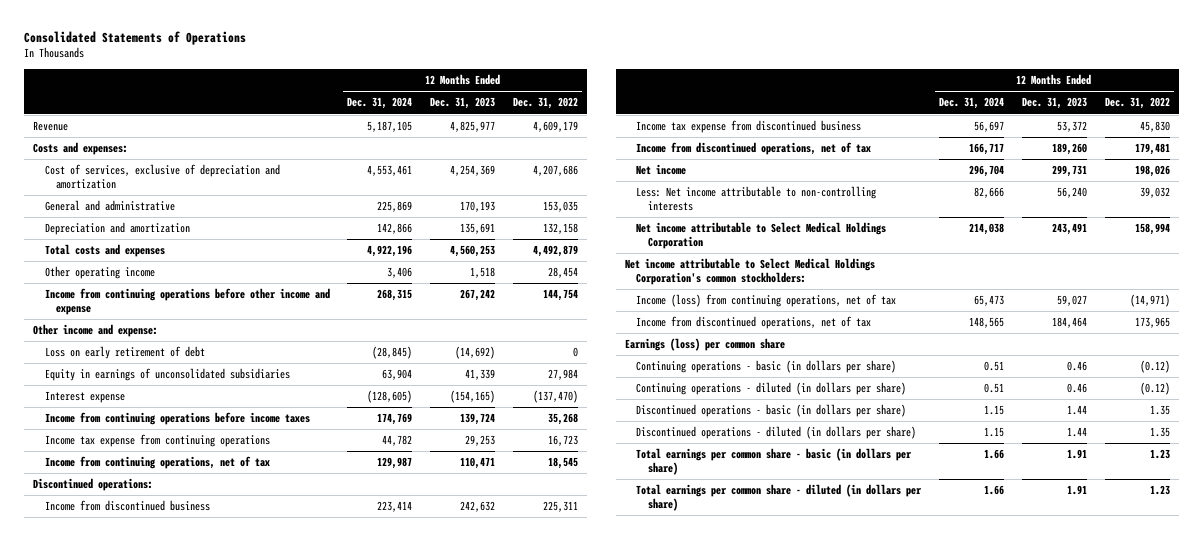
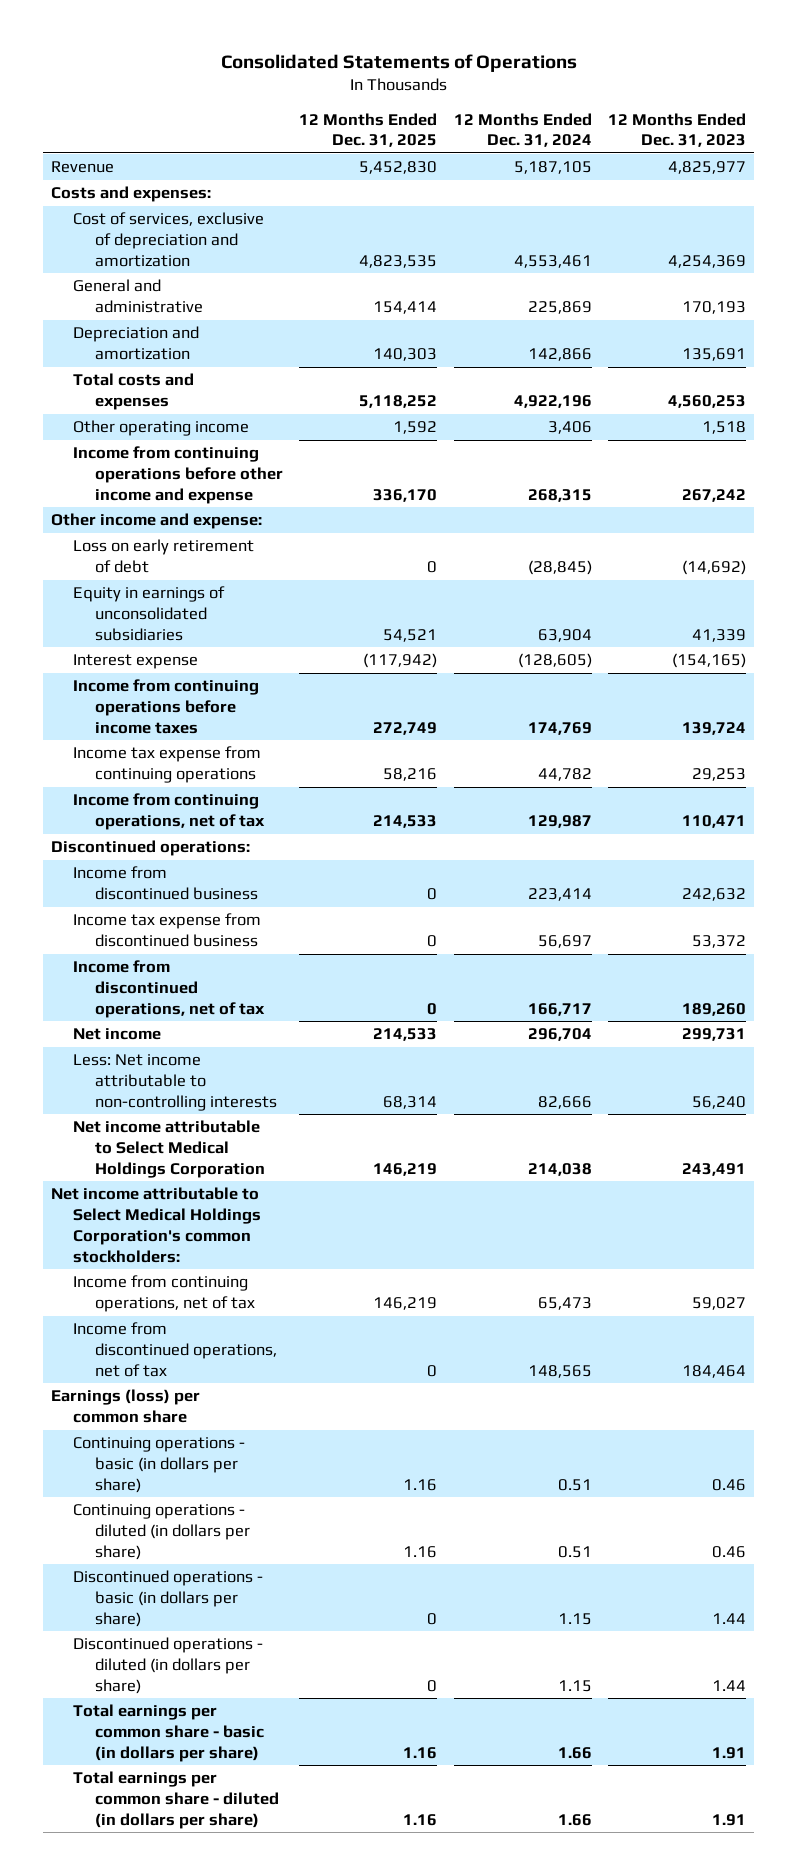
[512,97,578,110] Dec. 31, 2022 -> none
none -> [299,112,438,148] 12 Months Ended Dec. 31, 2025
[636,294,897,308] Income (loss) from continuing operations, net of tax -> [72,1275,255,1313] Income from continuing operations, net of tax

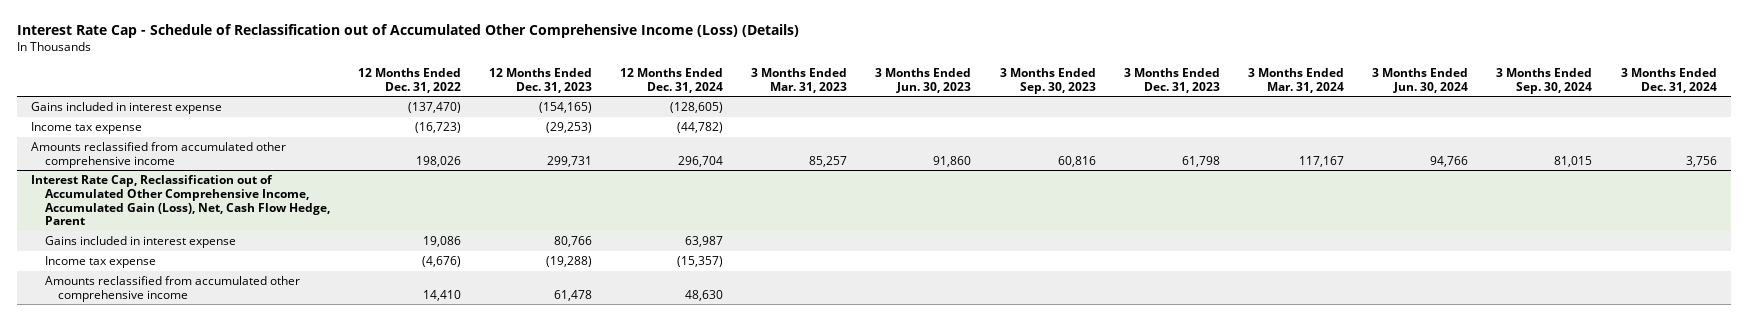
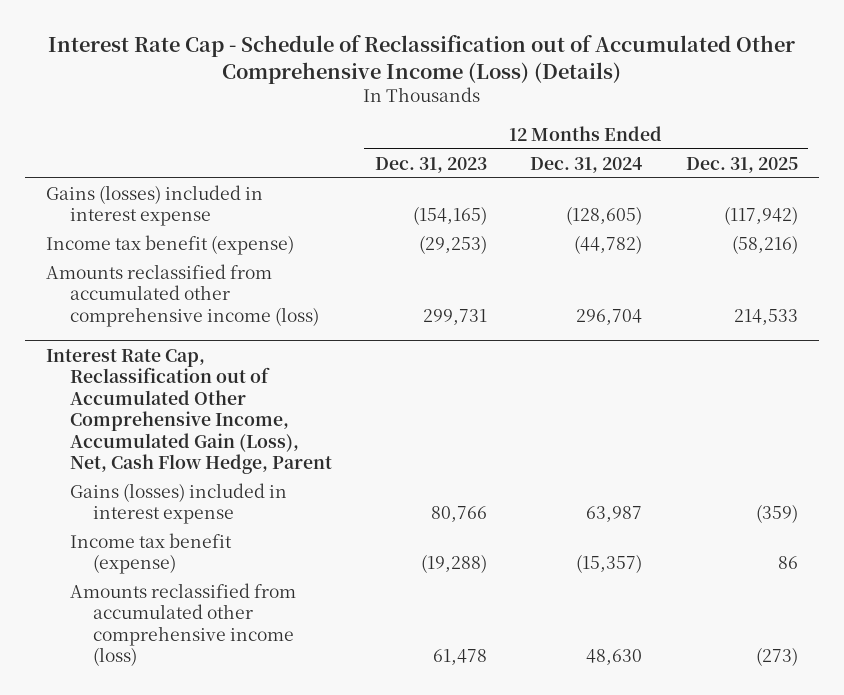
[357,67,461,93] 12 Months Ended Dec. 31, 2022 -> none
[751,67,848,93] 3 Months Ended Mar. 31, 2023 -> none
[875,67,972,93] 3 Months Ended Jun. 30, 2023 -> none
[999,67,1096,94] 3 Months Ended Sep. 30, 2023 -> none
[1123,67,1220,93] 3 Months Ended Dec. 31, 2023 -> none
[1248,67,1345,93] 3 Months Ended Mar. 31, 2024 -> none
[1372,67,1469,93] 3 Months Ended Jun. 30, 2024 -> none
[1496,67,1593,94] 3 Months Ended Sep. 30, 2024 -> none
[1620,67,1717,93] 3 Months Ended Dec. 31, 2024 -> none
none -> [685,156,798,173] Dec. 31, 2025
[30,101,222,114] Gains included in interest expense -> [46,184,264,227] Gains (losses) included in interest expense
[30,121,142,134] Income tax expense -> [46,234,295,255] Income tax benefit (expense)
[30,141,286,168] Amounts reclassified from accumulated other comprehensive income -> [46,263,319,327] Amounts reclassified from accumulated other comprehensive income (loss)
[44,235,236,248] Gains included in interest expense -> [69,482,287,525] Gains (losses) included in interest expense
[44,255,156,268] Income tax expense -> [69,532,232,575] Income tax benefit (expense)
[44,275,300,302] Amounts reclassified from accumulated other comprehensive income -> [69,582,296,667] Amounts reclassified from accumulated other comprehensive income (loss)

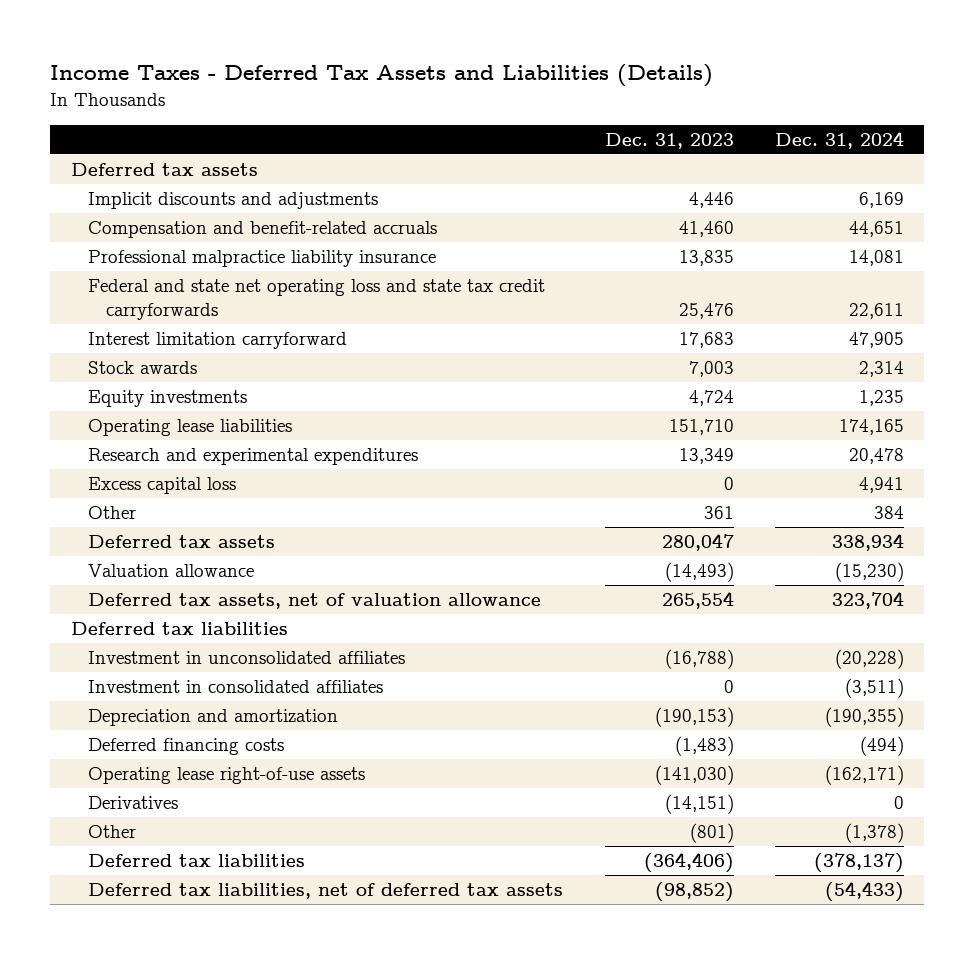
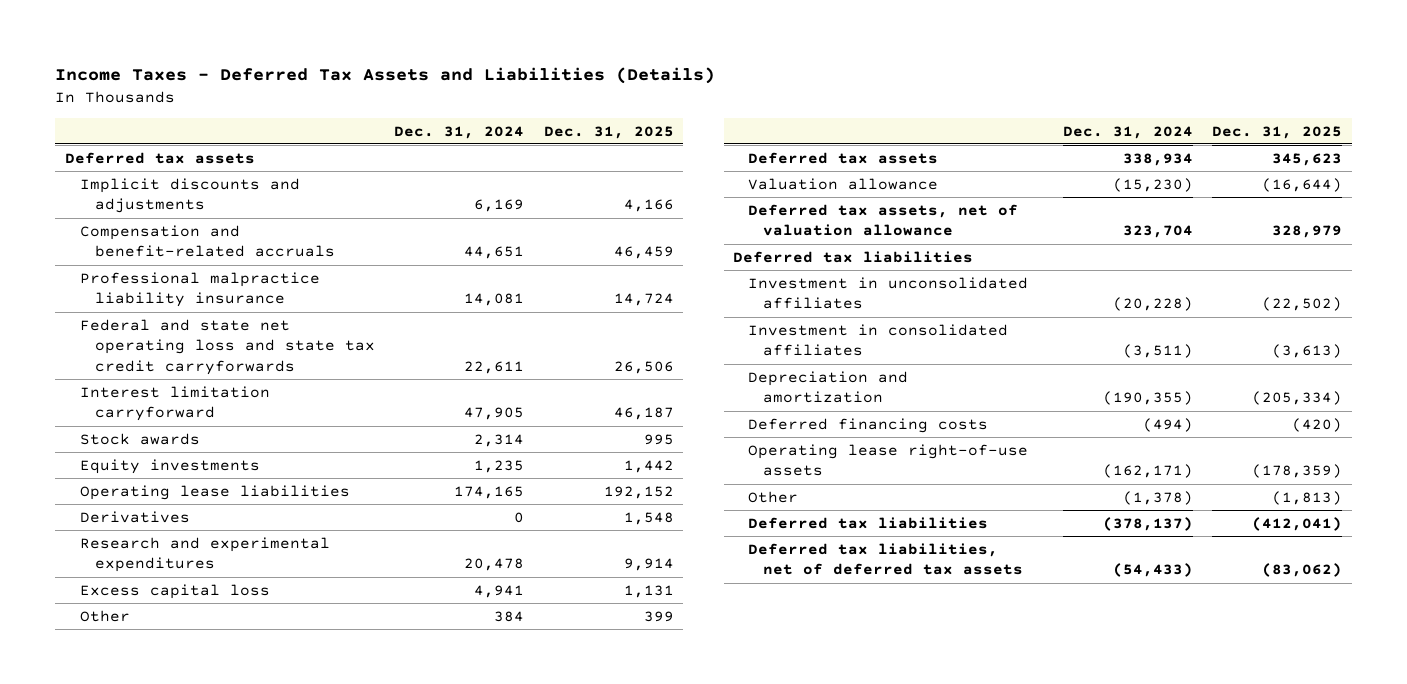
[604,132,734,149] Dec. 31, 2023 -> none
none -> [543,125,674,139] Dec. 31, 2025
[88,796,179,810] Derivatives -> [79,510,190,523] Derivatives

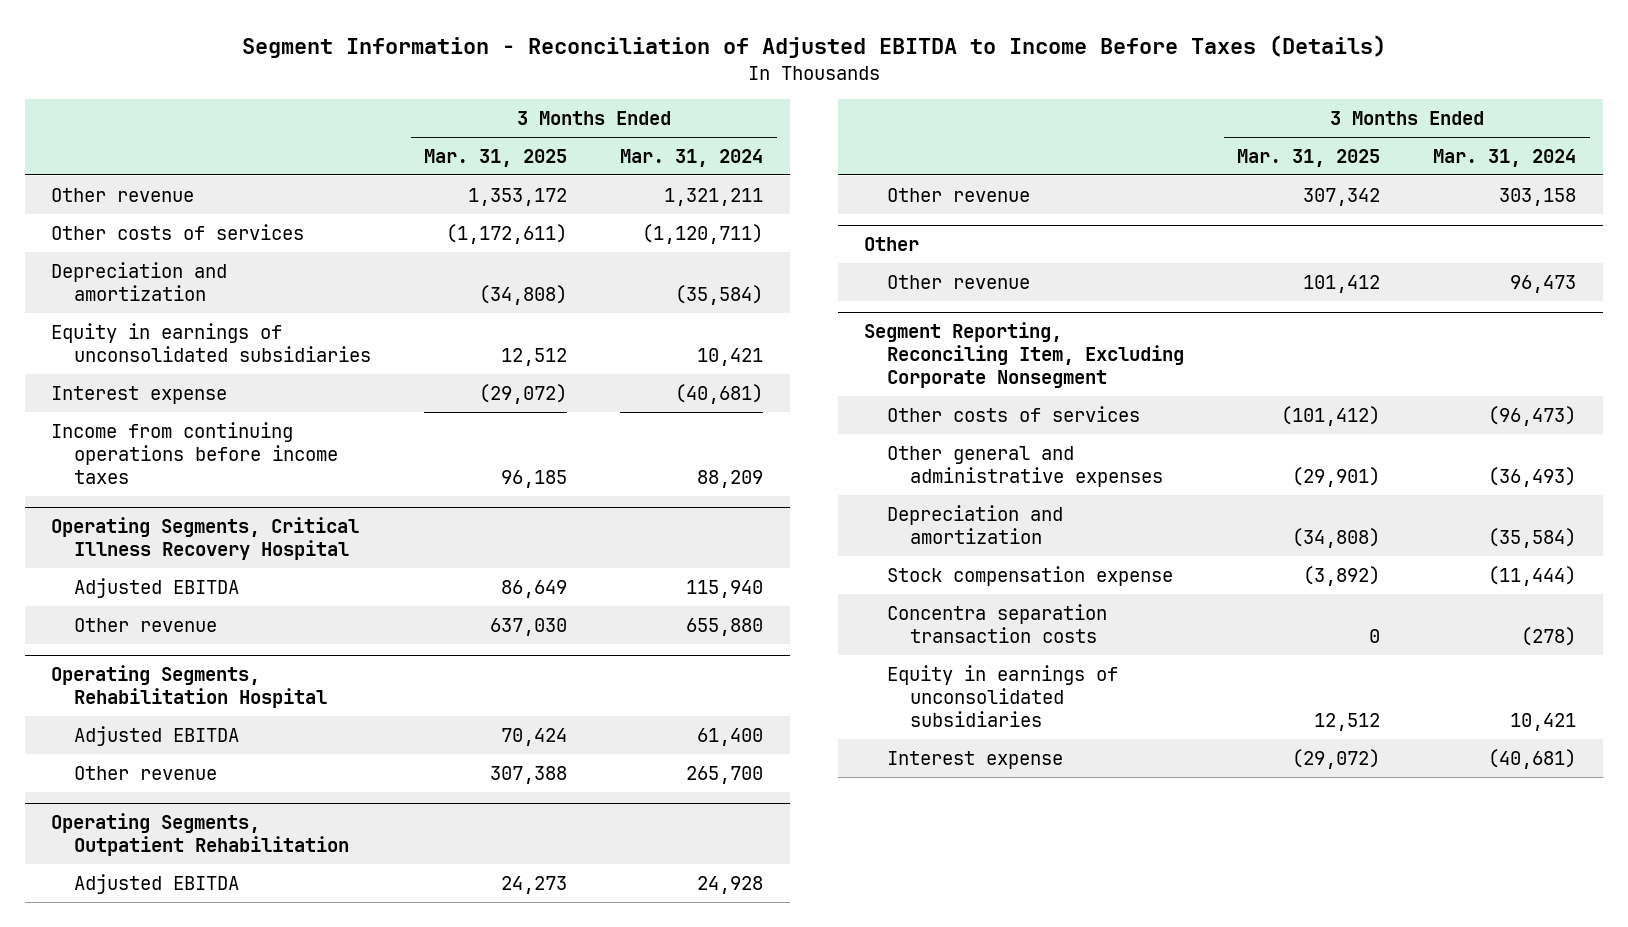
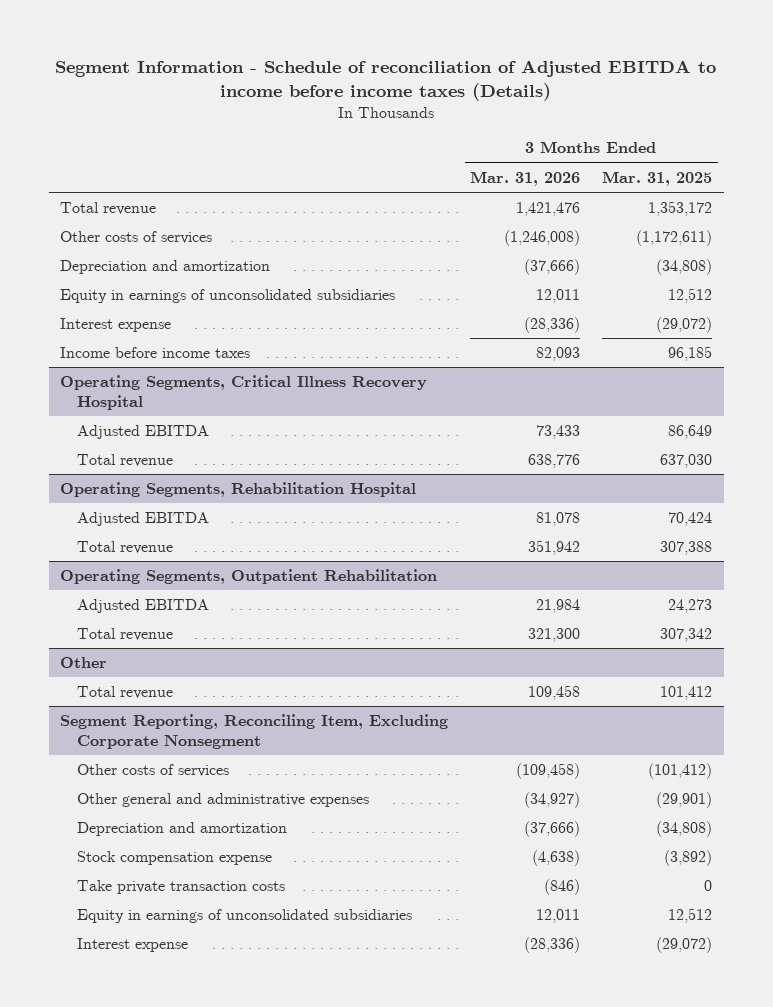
[241,35,1386,59] Segment Information - Reconciliation of Adjusted EBITDA to Income Before Taxes (Details) -> [55,60,717,102] Segment Information - Schedule of reconciliation of Adjusted EBITDA to income before income taxes (Details)
[620,148,764,167] Mar. 31, 2024 -> none
none -> [470,170,581,186] Mar. 31, 2026
[51,187,195,202] Other revenue -> [60,202,157,216] Total revenue
[51,421,339,484] Income from continuing operations before income taxes -> [60,347,251,359] Income before income taxes
[74,617,218,632] Other revenue -> [77,454,174,468] Total revenue
[74,765,218,780] Other revenue -> [77,541,174,555] Total revenue
[887,187,1031,202] Other revenue -> [77,628,174,642] Total revenue
[887,274,1031,289] Other revenue -> [77,686,174,700] Total revenue
[887,603,1108,643] Concentra separation transaction costs -> [77,880,286,895] Take private transaction costs

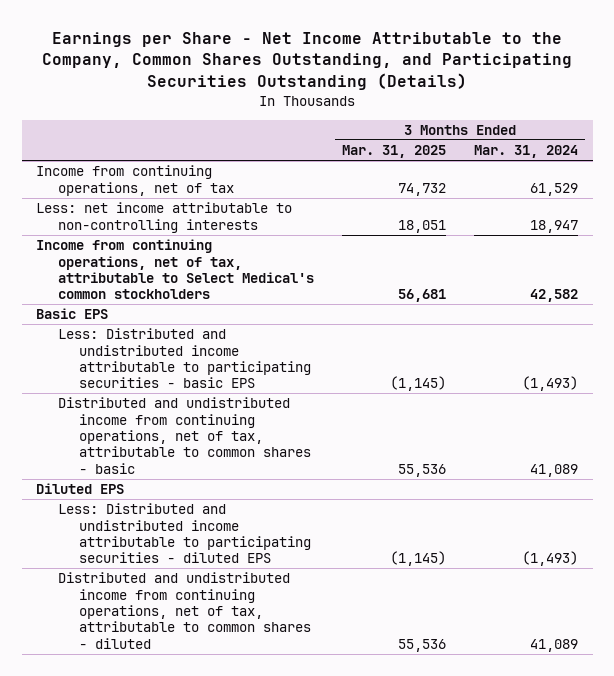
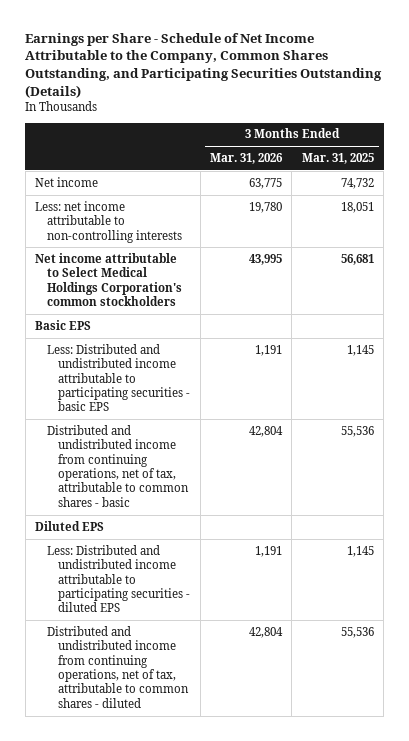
[42,31,573,90] Earnings per Share - Net Income Attributable to the Company, Common Shares Outstanding, and Participating Securities Outstanding (Details) -> [25,32,383,98] Earnings per Share - Schedule of Net Income Attributable to the Company, Common Shares Outstanding, and Participating Securities Outstanding (Details)
[474,145,579,159] Mar. 31, 2024 -> none
none -> [209,152,283,164] Mar. 31, 2026
[35,165,234,196] Income from continuing operations, net of tax -> [34,176,98,187] Net income
[35,239,314,300] Income from continuing operations, net of tax, attributable to Select Medical's common stockholders -> [34,252,182,307] Net income attributable to Select Medical Holdings Corporation's common stockholders
[389,376,446,392] (1,145) -> [346,344,374,356] 1,145
[389,551,446,567] (1,145) -> [346,545,374,557] 1,145

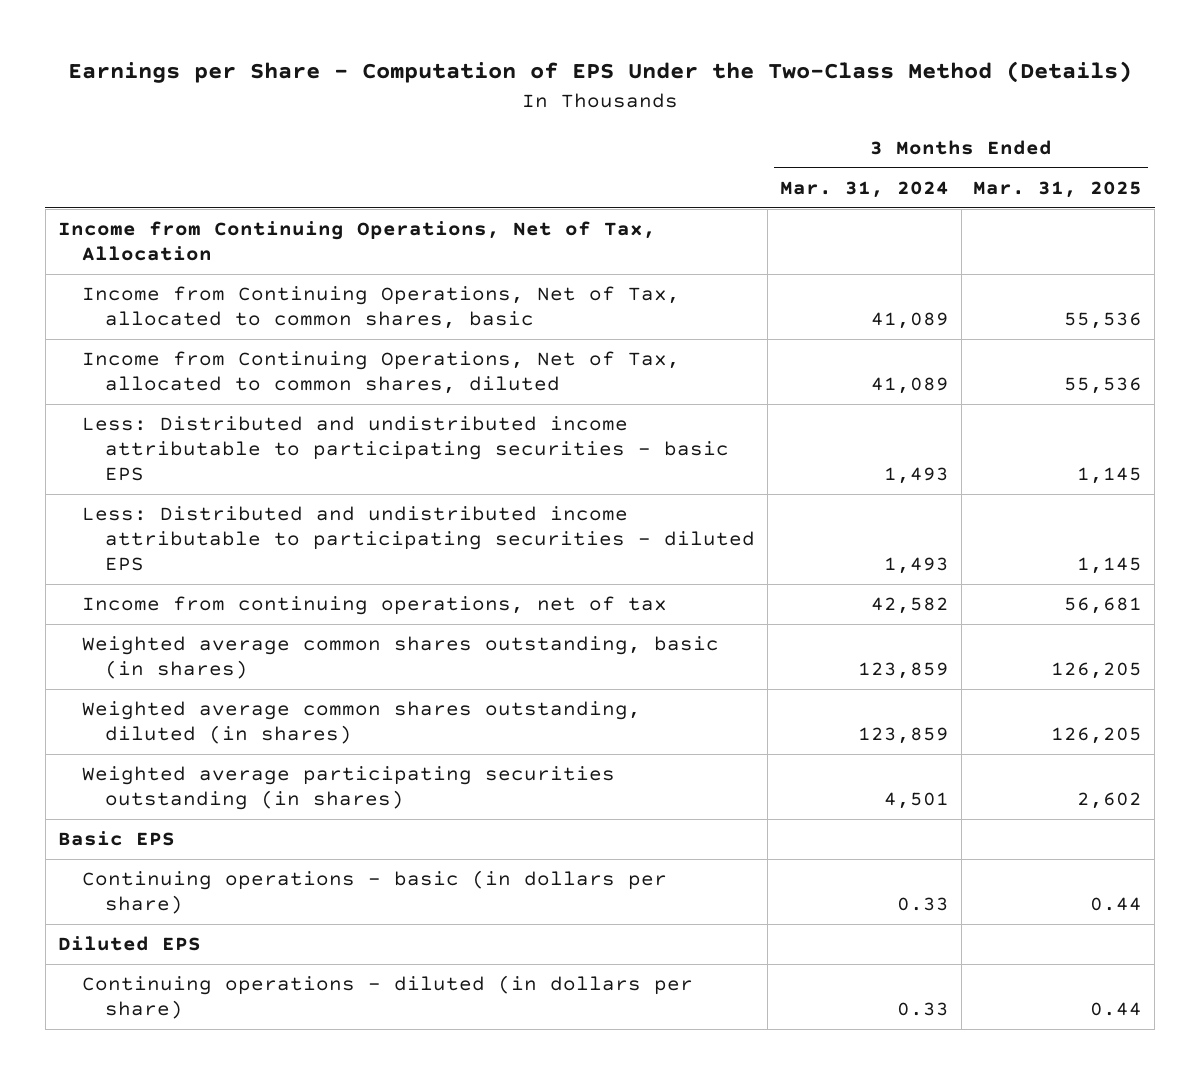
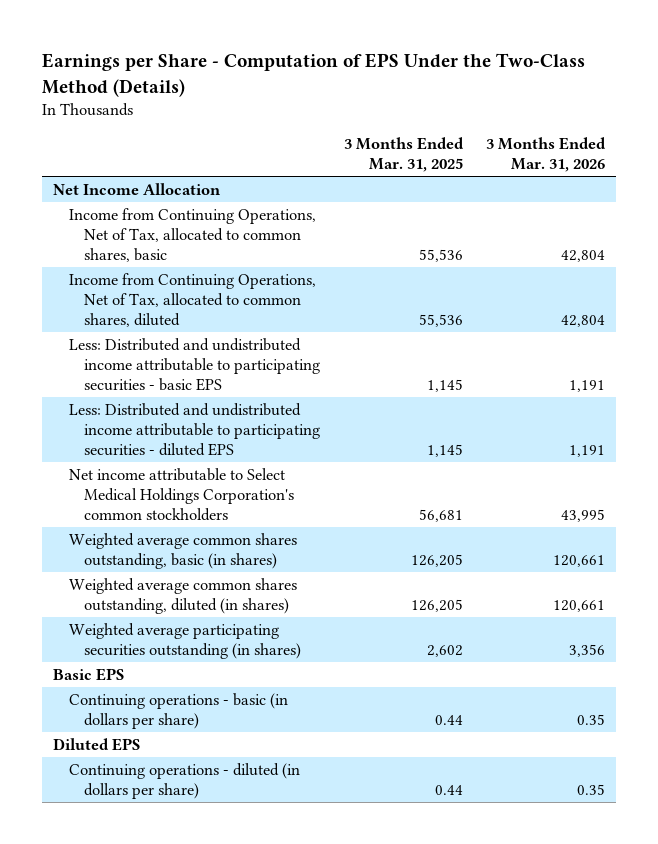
[779,180,949,198] Mar. 31, 2024 -> none
none -> [485,137,606,172] 3 Months Ended Mar. 31, 2026
[57,221,656,262] Income from Continuing Operations, Net of Tax, Allocation -> [53,183,222,196] Net Income Allocation
[81,596,667,616] Income from continuing operations, net of tax -> [68,468,295,521] Net income attributable to Select Medical Holdings Corporation's common stockholders

